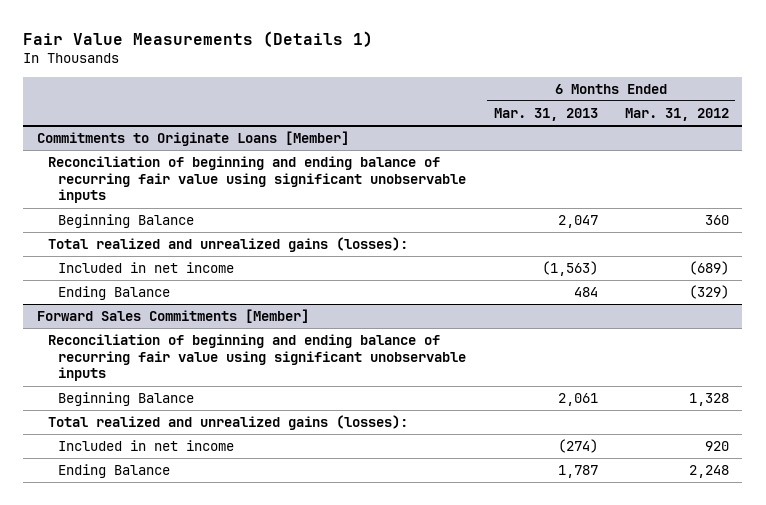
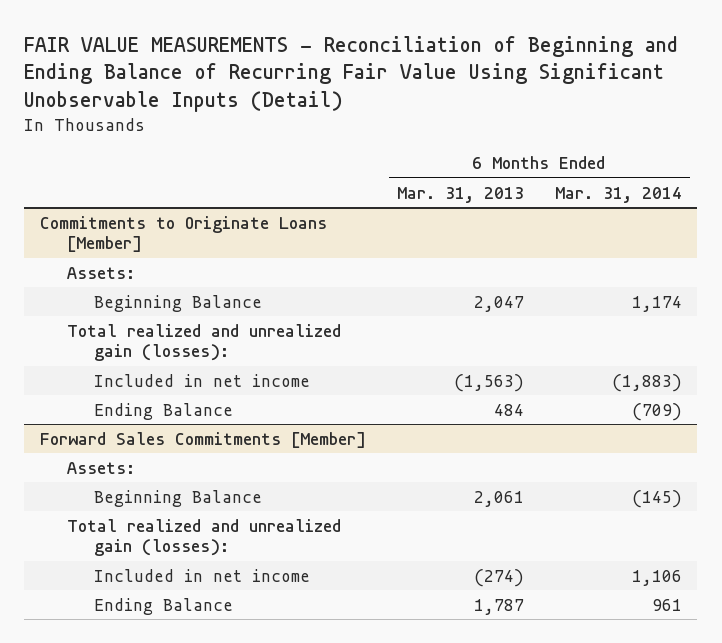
[23,30,374,47] Fair Value Measurements (Details 1) -> [24,35,679,112] FAIR VALUE MEASUREMENTS - Reconciliation of Beginning and Ending Balance of Recurring Fair Value Using Significant Unobservable Inputs (Detail)
[624,108,729,122] Mar. 31, 2012 -> none
none -> [554,186,682,203] Mar. 31, 2014
[47,156,467,204] Reconciliation of beginning and ending balance of recurring fair value using significant unobservable inputs -> [66,266,135,279] Assets:
[47,237,408,253] Total realized and unrealized gains (losses): -> [66,323,341,362] Total realized and unrealized gain (losses):
[47,334,467,382] Reconciliation of beginning and ending balance of recurring fair value using significant unobservable inputs -> [66,461,135,474] Assets:
[47,415,408,431] Total realized and unrealized gains (losses): -> [66,518,341,557] Total realized and unrealized gain (losses):

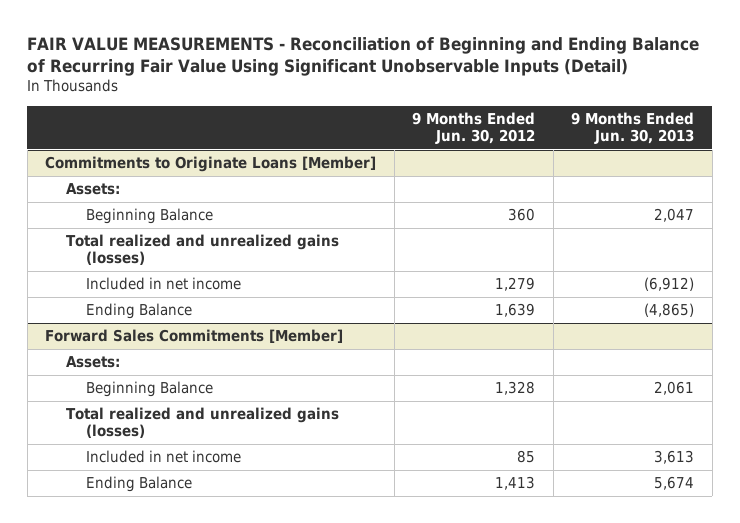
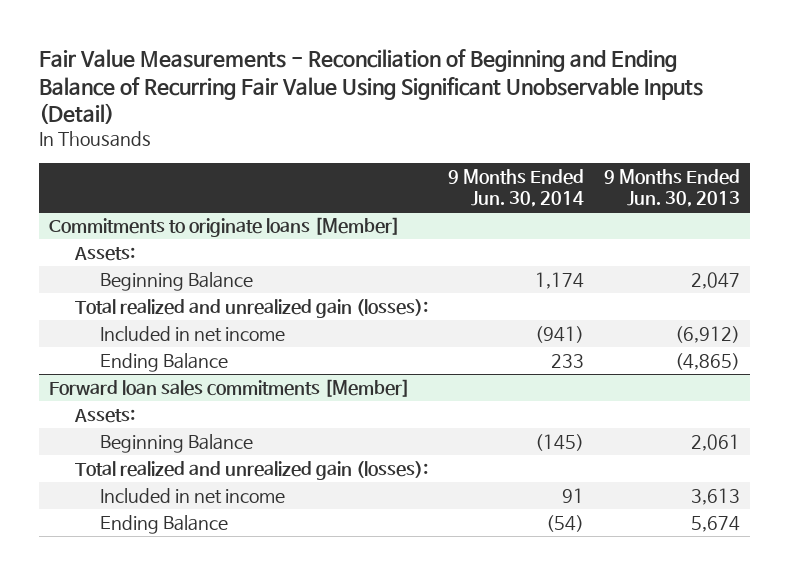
[27,36,700,76] FAIR VALUE MEASUREMENTS - Reconciliation of Beginning and Ending Balance of Recurring Fair Value Using Significant Unobservable Inputs (Detail) -> [38,49,703,125] Fair Value Measurements - Reconciliation of Beginning and Ending Balance of Recurring Fair Value Using Significant Unobservable Inputs (Detail)
[412,112,536,144] 9 Months Ended Jun. 30, 2012 -> none
none -> [447,168,584,207] 9 Months Ended Jun. 30, 2014
[45,156,377,173] Commitments to Originate Loans [Member] -> [48,216,400,237] Commitments to originate loans [Member]
[65,234,339,266] Total realized and unrealized gains (losses) -> [74,298,428,318] Total realized and unrealized gain (losses):
[45,329,344,344] Forward Sales Commitments [Member] -> [48,378,410,397] Forward loan sales commitments [Member]
[65,407,339,439] Total realized and unrealized gains (losses) -> [74,460,428,480] Total realized and unrealized gain (losses):

